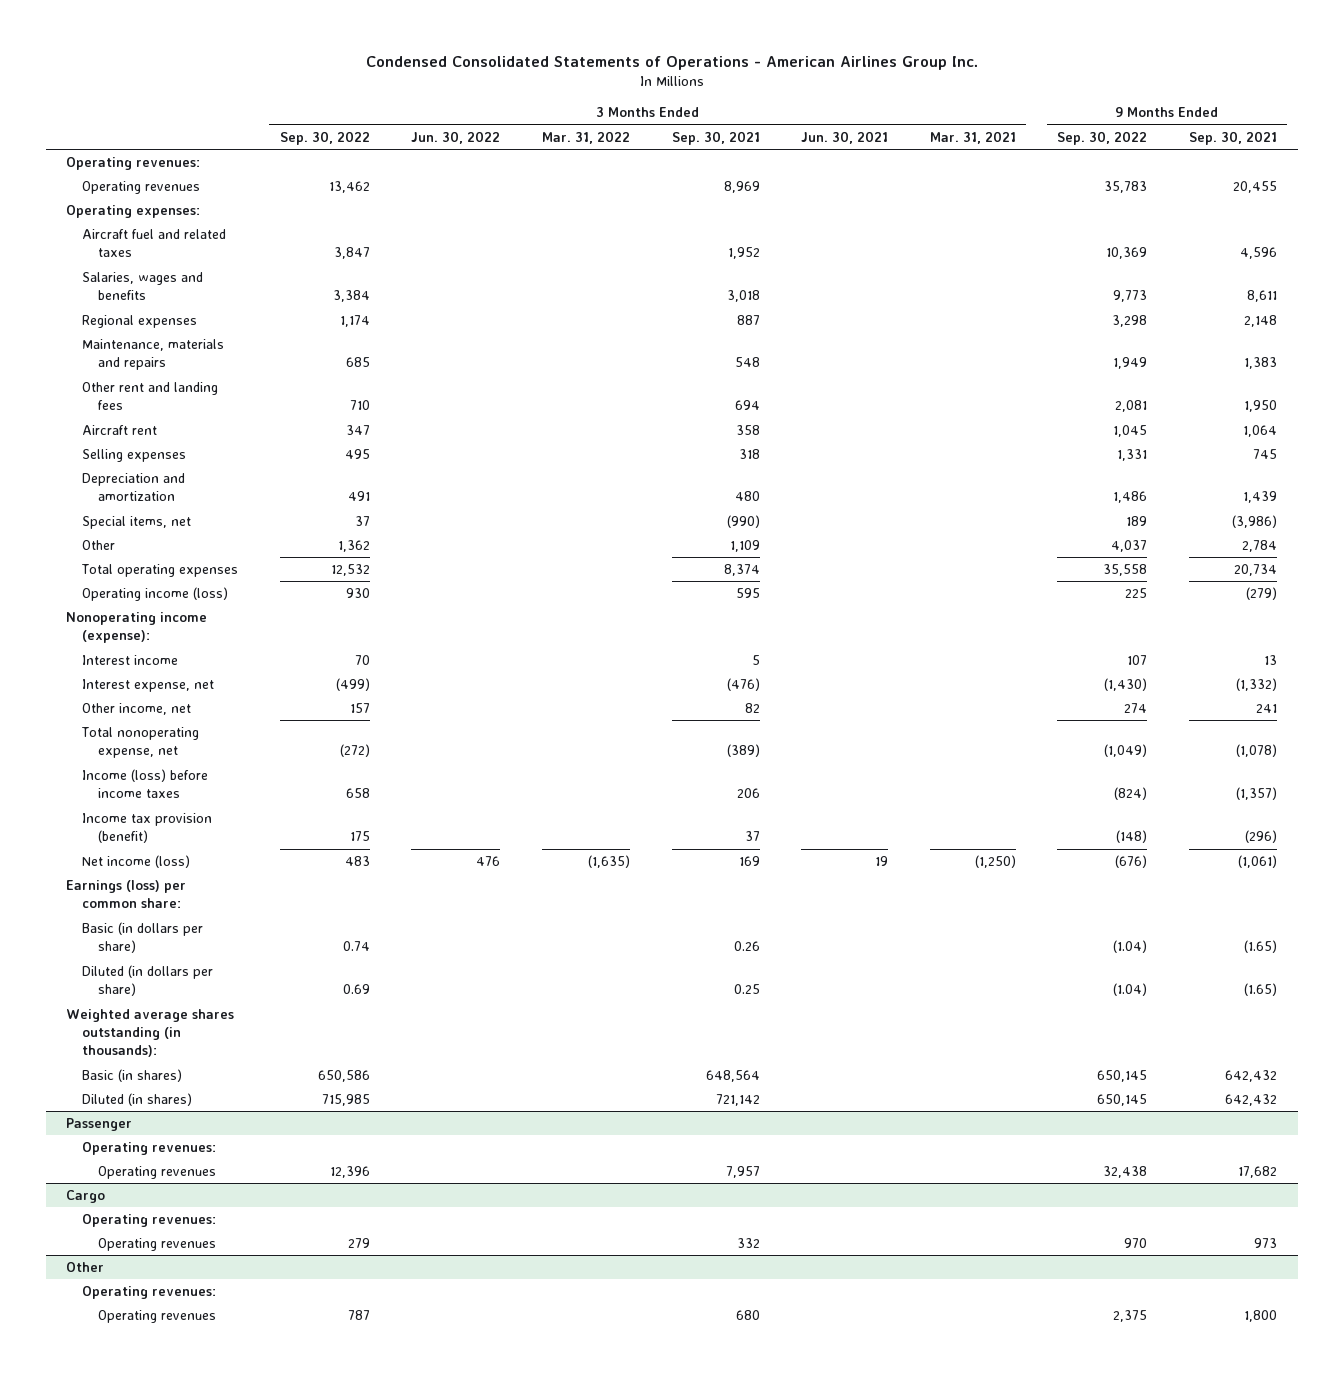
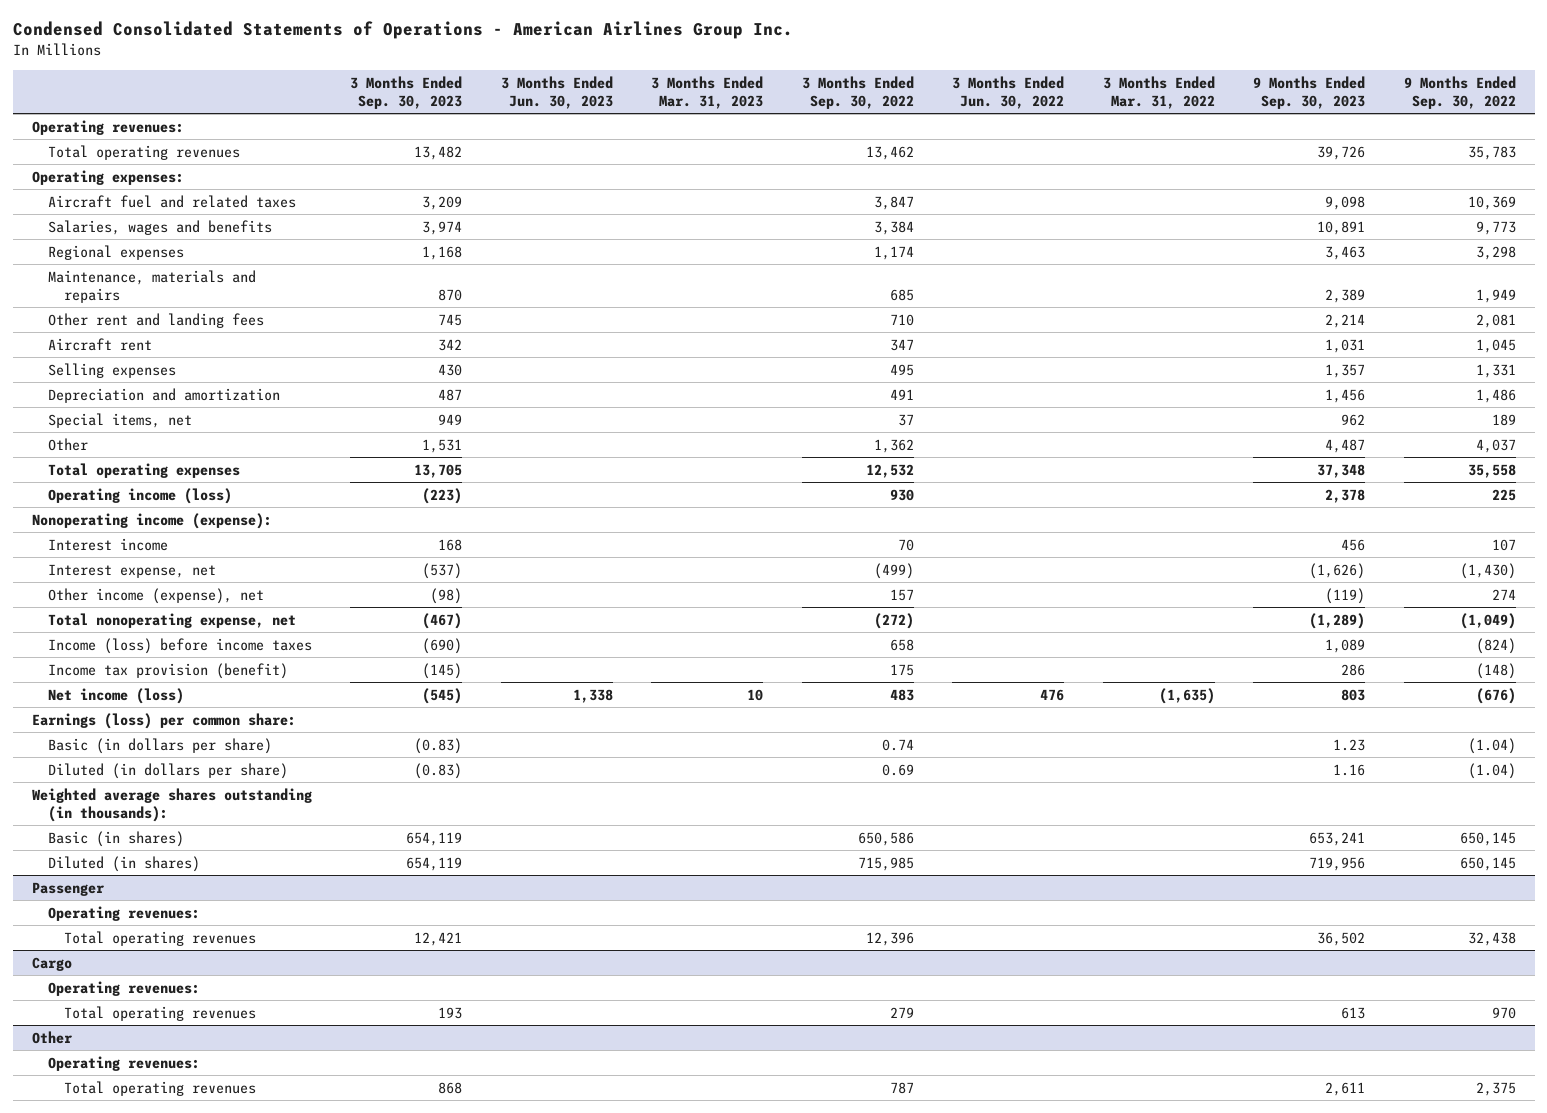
[671,130,760,145] Sep. 30, 2021 -> none
[801,130,889,144] Jun. 30, 2021 -> none
[929,130,1016,144] Mar. 31, 2021 -> none
[1188,130,1277,145] Sep. 30, 2021 -> none
none -> [350,75,463,109] 3 Months Ended Sep. 30, 2023
none -> [500,75,613,109] 3 Months Ended Jun. 30, 2023
none -> [651,75,764,109] 3 Months Ended Mar. 31, 2023
none -> [1253,75,1366,109] 9 Months Ended Sep. 30, 2023
[82,180,201,194] Operating revenues -> [47,144,240,160] Total operating revenues
[82,702,192,715] Other income, net -> [47,587,264,604] Other income (expense), net
[97,1165,216,1179] Operating revenues -> [64,930,257,946] Total operating revenues
[97,1237,216,1251] Operating revenues -> [64,1005,257,1021] Total operating revenues
[97,1309,216,1323] Operating revenues -> [64,1080,257,1096] Total operating revenues

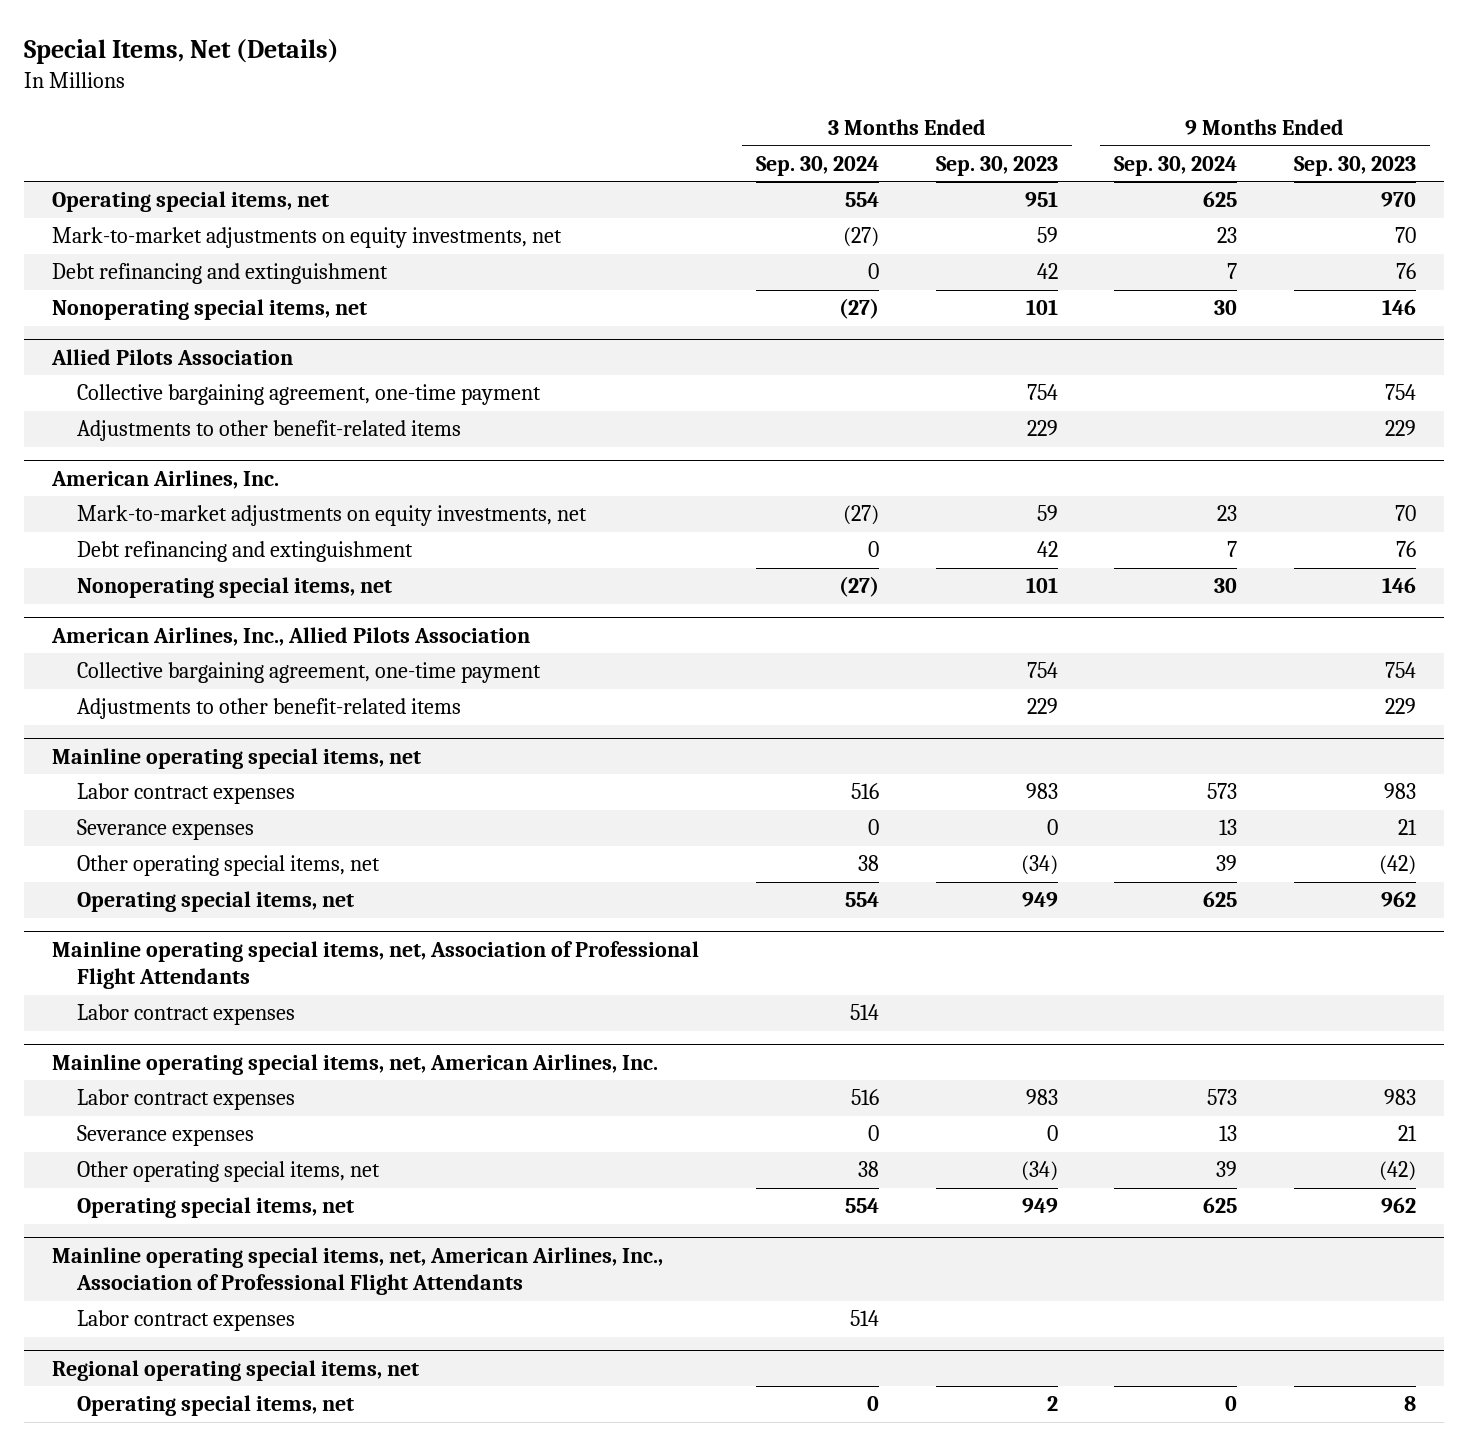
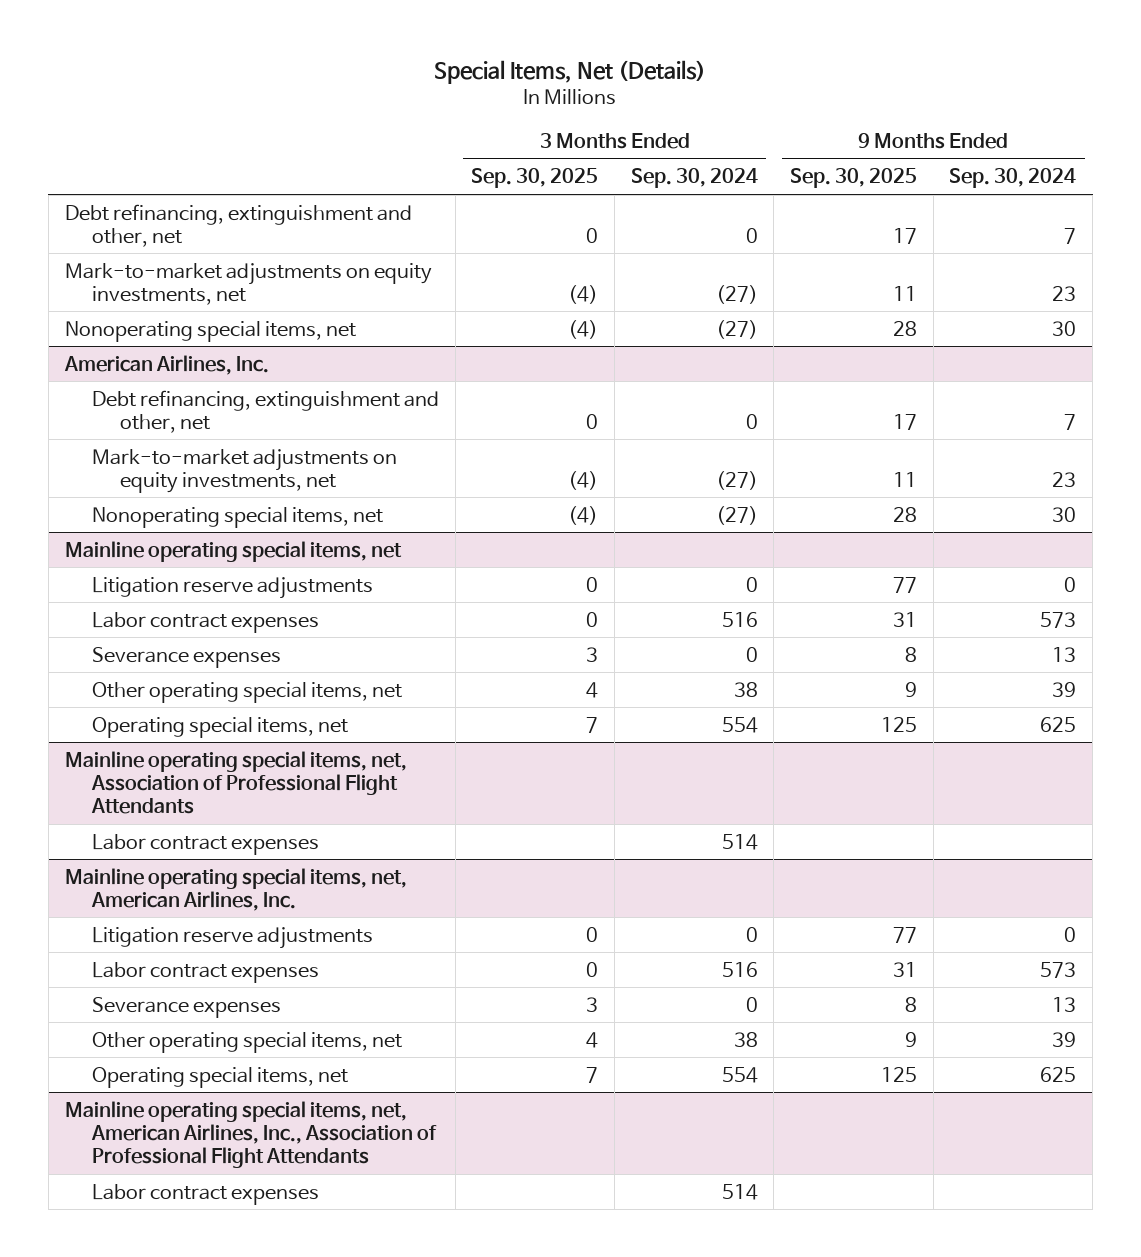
[935,155,1058,176] Sep. 30, 2023 -> none
[1293,155,1416,176] Sep. 30, 2023 -> none
none -> [471,168,599,189] Sep. 30, 2025
none -> [790,168,918,189] Sep. 30, 2025
[52,191,330,213] Operating special items, net -> none
none -> [64,203,412,247] Debt refinancing, extinguishment and other, net
[52,263,389,285] Debt refinancing and extinguishment -> none
[51,348,294,365] Allied Pilots Association -> none
[77,384,542,406] Collective bargaining agreement, one-time payment -> none
[77,420,462,442] Adjustments to other benefit-related items -> none
none -> [92,389,440,433] Debt refinancing, extinguishment and other, net
[77,541,414,563] Debt refinancing and extinguishment -> none
[51,626,531,646] American Airlines, Inc., Allied Pilots Association -> none
[77,662,542,684] Collective bargaining agreement, one-time payment -> none
[77,698,462,720] Adjustments to other benefit-related items -> none
none -> [92,576,374,599] Litigation reserve adjustments
none -> [92,926,374,949] Litigation reserve adjustments
[52,1359,420,1381] Regional operating special items, net -> none
[77,1395,355,1417] Operating special items, net -> none

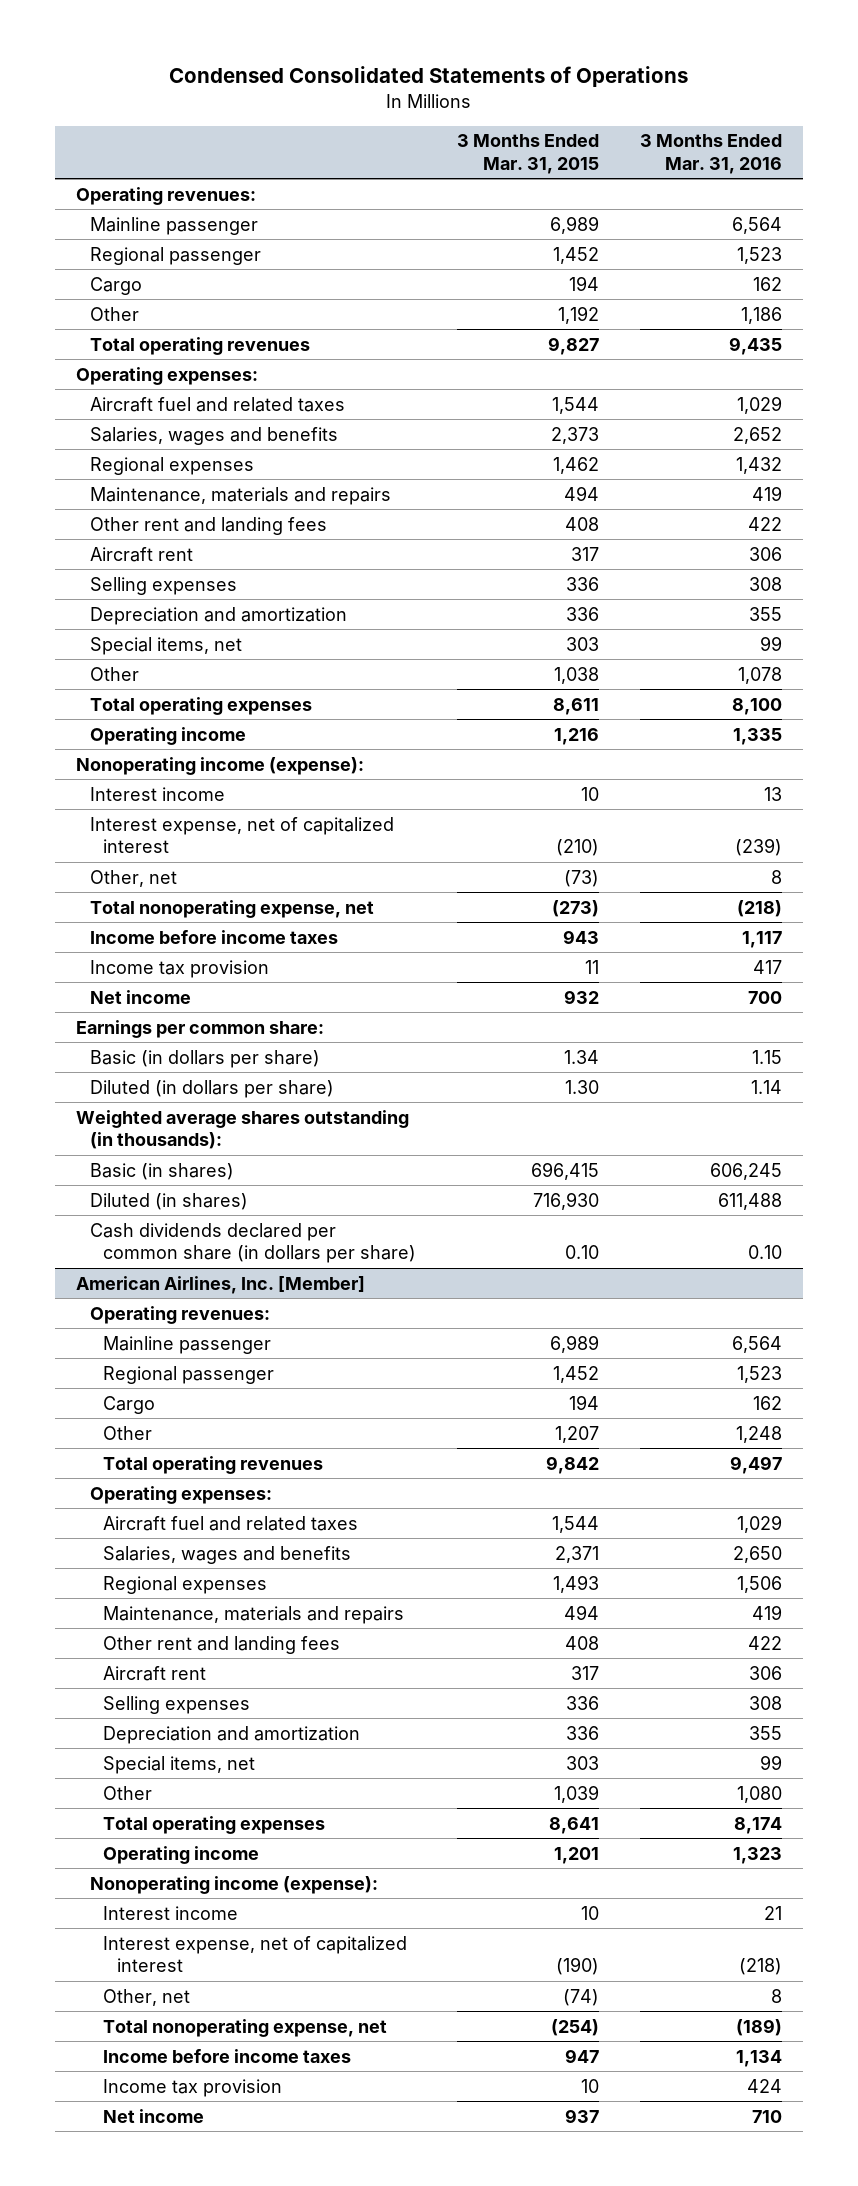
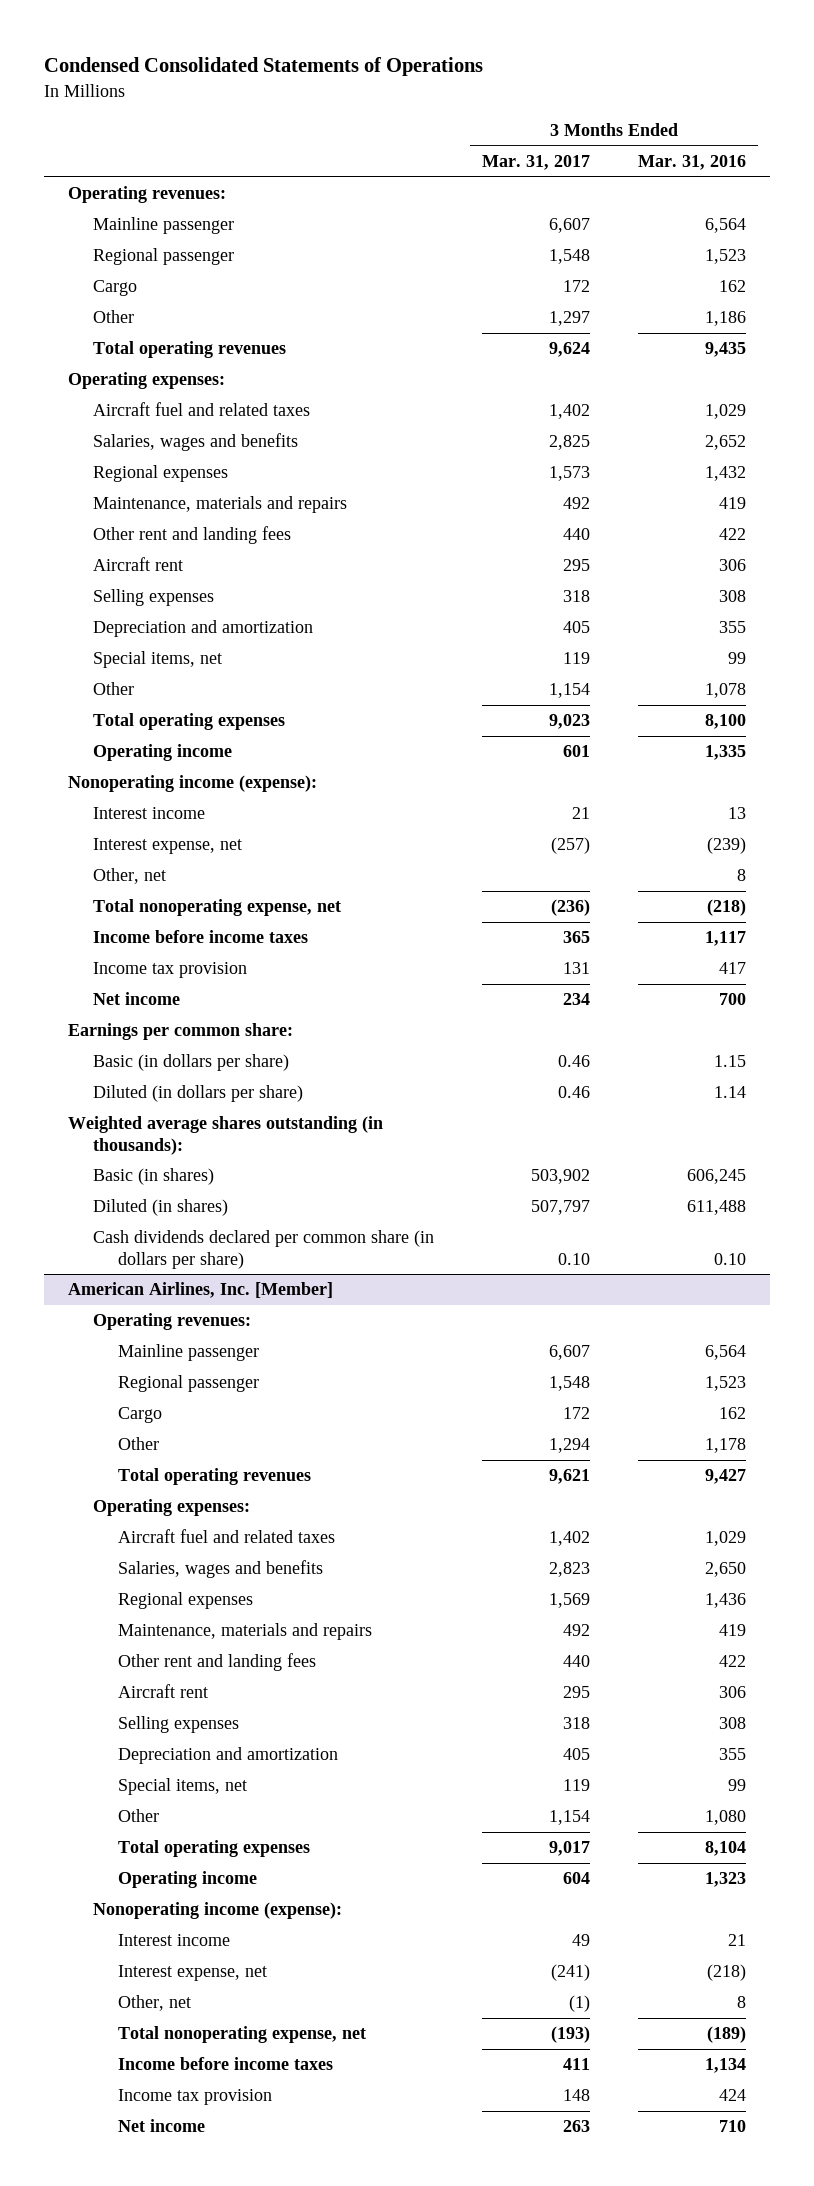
[457,134,600,174] 3 Months Ended Mar. 31, 2015 -> none
none -> [481,154,590,170] Mar. 31, 2017
[89,816,394,854] Interest expense, net of capitalized interest -> [92,838,242,855] Interest expense, net
[736,1425,783,1443] 1,248 -> [704,1438,746,1454] 1,178
[730,1455,783,1474] 9,497 -> [704,1469,746,1485] 9,427
[737,1575,783,1593] 1,506 -> [704,1593,746,1609] 1,436
[734,1816,783,1834] 8,174 -> [704,1841,746,1857] 8,104
[103,1935,408,1973] Interest expense, net of capitalized interest -> [117,1965,267,1982] Interest expense, net

